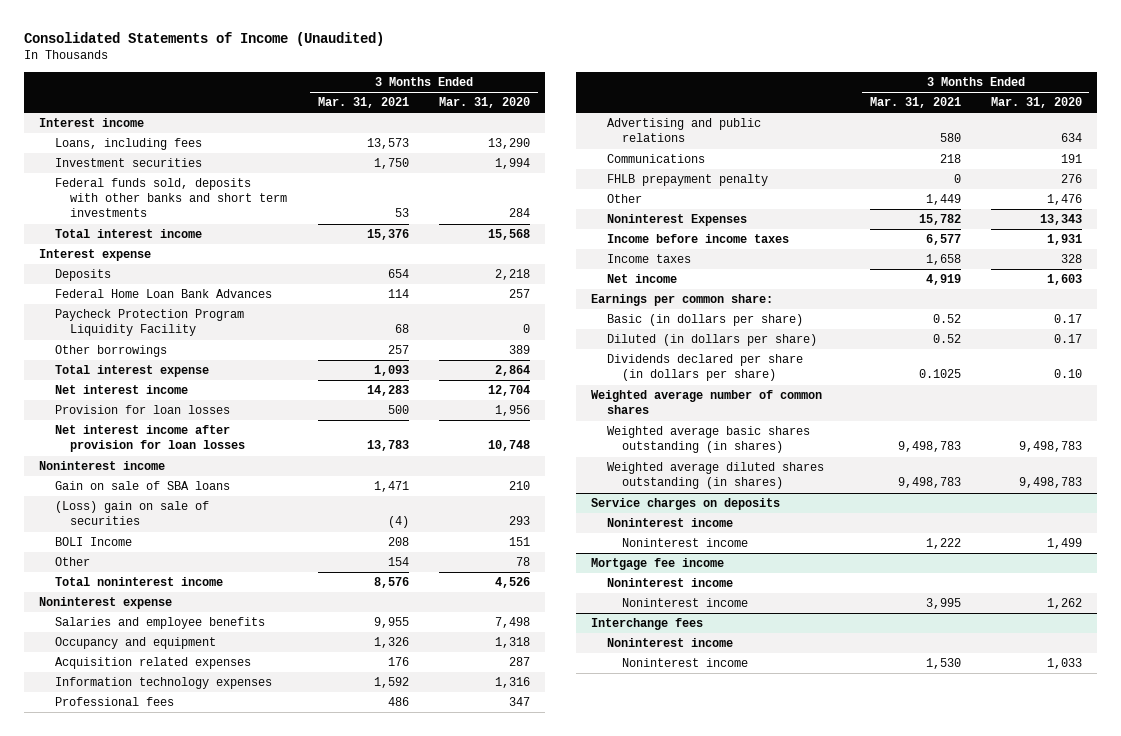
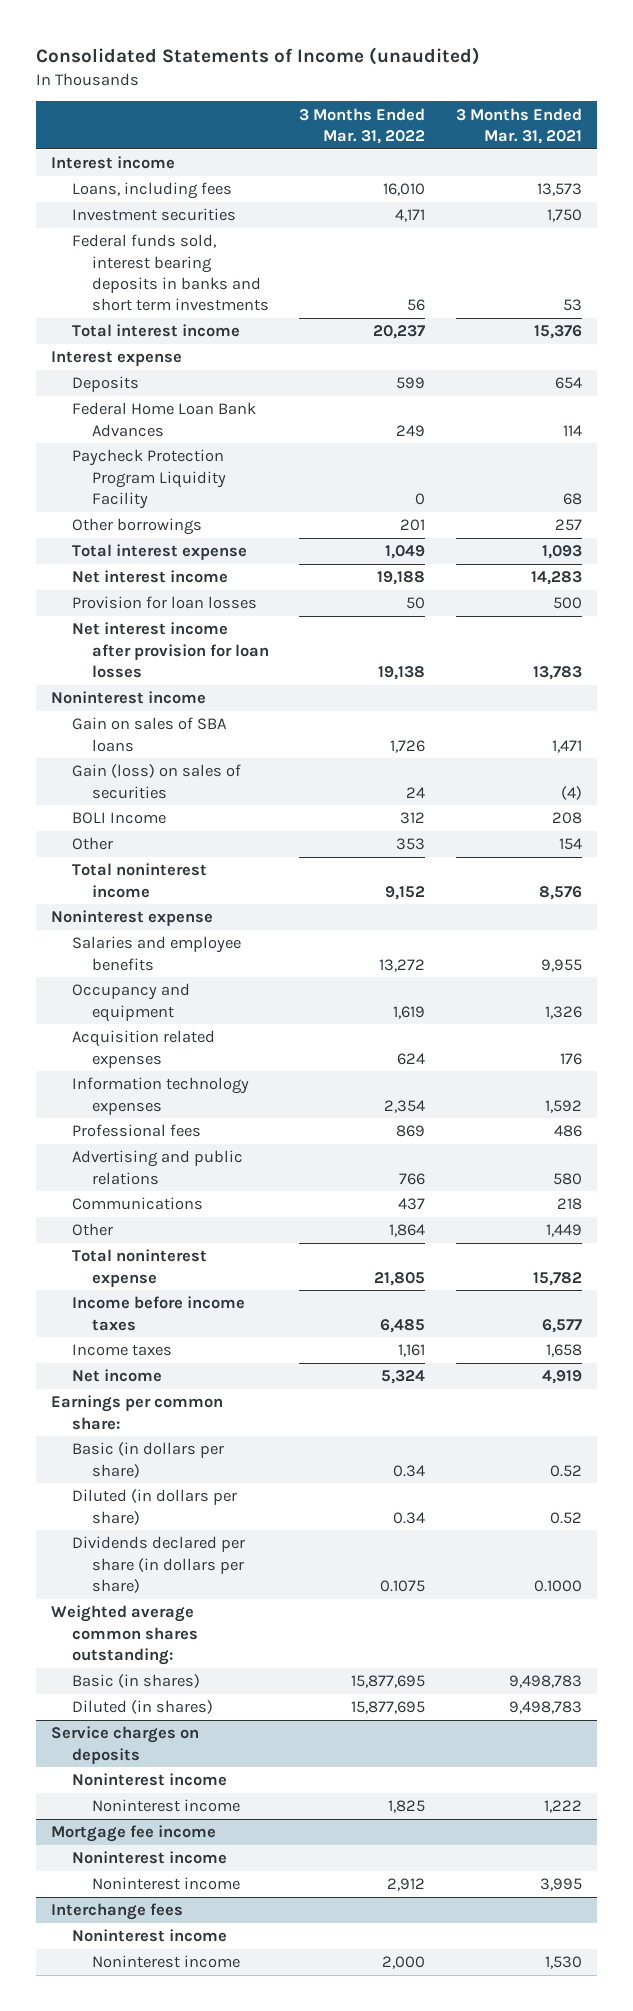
[24,32,385,47] Consolidated Statements of Income (Unaudited) -> [36,47,481,66] Consolidated Statements of Income (unaudited)
[439,97,531,109] Mar. 31, 2020 -> none
none -> [299,107,426,144] 3 Months Ended Mar. 31, 2022
[54,178,288,218] Federal funds sold, deposits with other banks and short term investments -> [71,234,269,312] Federal funds sold, interest bearing deposits in banks and short term investments
[54,481,230,491] Gain on sale of SBA loans -> [71,717,227,752] Gain on sales of SBA loans
[54,501,209,526] (Loss) gain on sale of securities -> [71,764,241,799] Gain (loss) on sales of securities
[606,174,768,187] FHLB prepayment penalty -> none
[606,214,747,227] Noninterest Expenses -> [71,1249,207,1287] Total noninterest expense
[918,369,961,379] 0.1025 -> [533,1579,582,1592] 0.1000
[591,390,823,415] Weighted average number of common shares -> [51,1605,198,1665] Weighted average common shares outstanding:
[606,426,810,454] Weighted average basic shares outstanding (in shares) -> [71,1674,200,1689] Basic (in shares)
[606,462,824,490] Weighted average diluted shares outstanding (in shares) -> [71,1700,213,1715] Diluted (in shares)

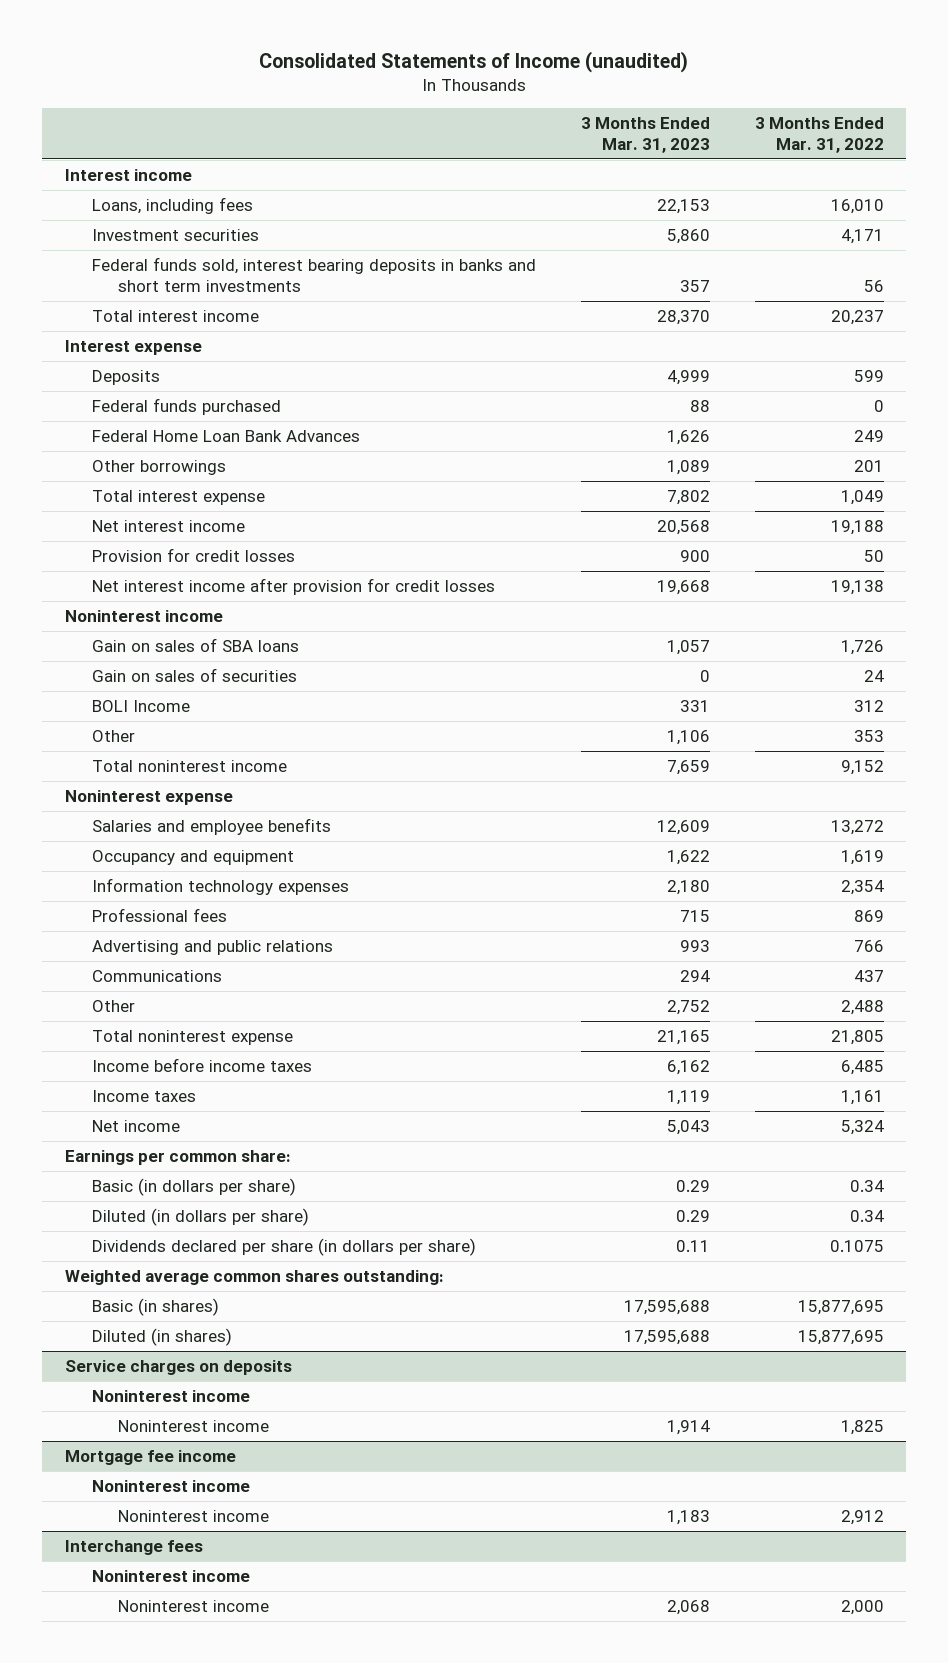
[455,107,582,144] 3 Months Ended Mar. 31, 2021 -> none
none -> [580,116,710,153] 3 Months Ended Mar. 31, 2023
none -> [91,397,281,415] Federal funds purchased
[71,449,226,509] Paycheck Protection Program Liquidity Facility -> none
[71,596,257,610] Provision for loan losses -> [91,547,295,562] Provision for credit losses
[71,622,269,678] Net interest income after provision for loan losses -> [91,577,495,595] Net interest income after provision for credit losses
[71,764,241,799] Gain (loss) on sales of securities -> [91,667,297,682] Gain on sales of securities
[71,1030,215,1068] Acquisition related expenses -> none
[389,1224,426,1238] 1,864 -> [840,999,884,1015] 2,488

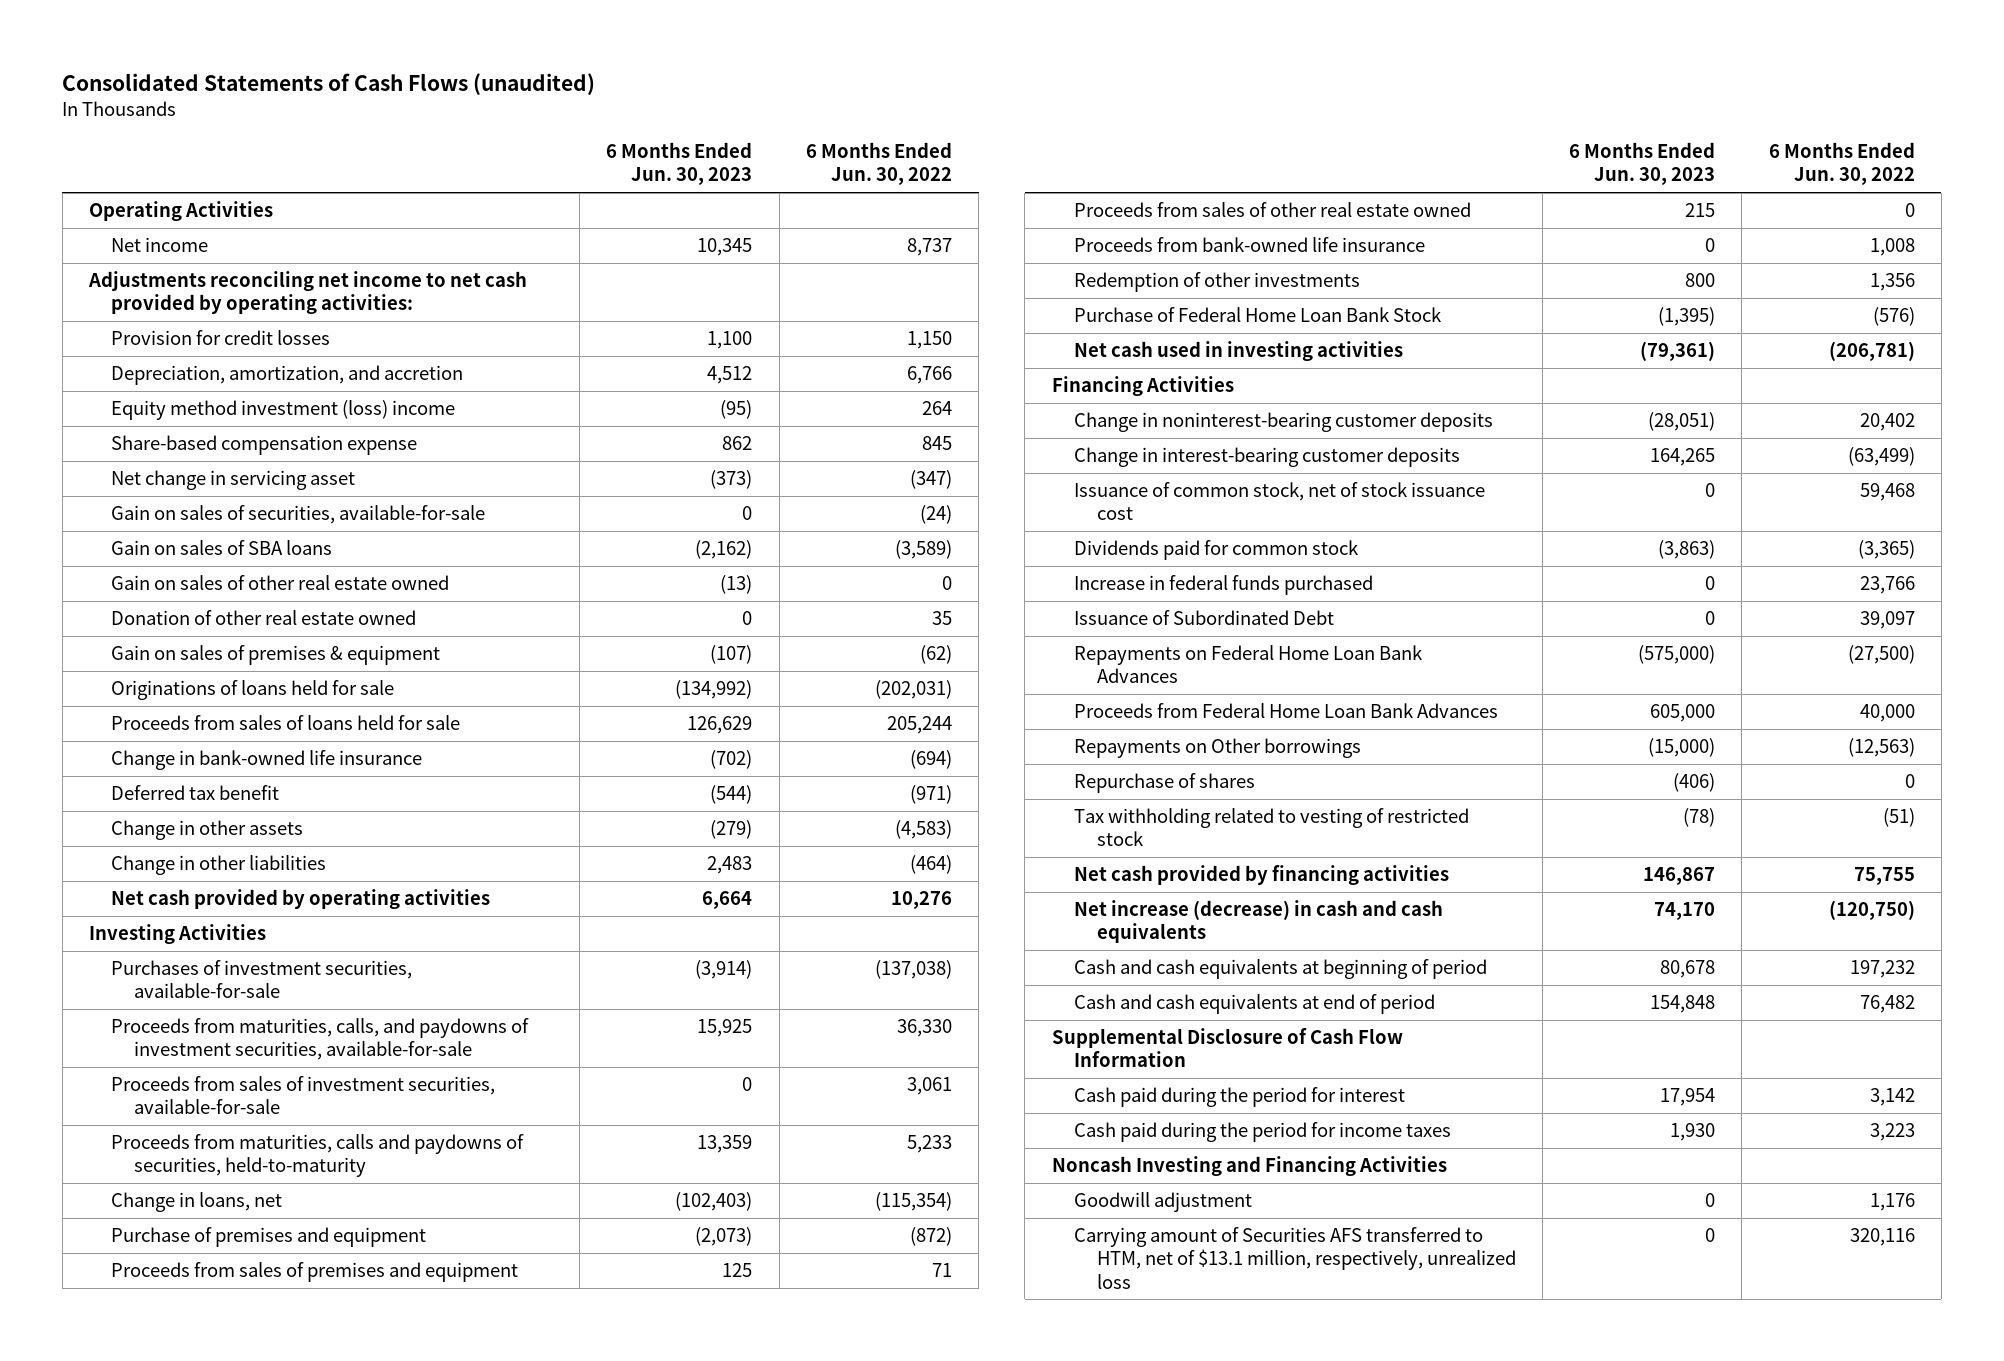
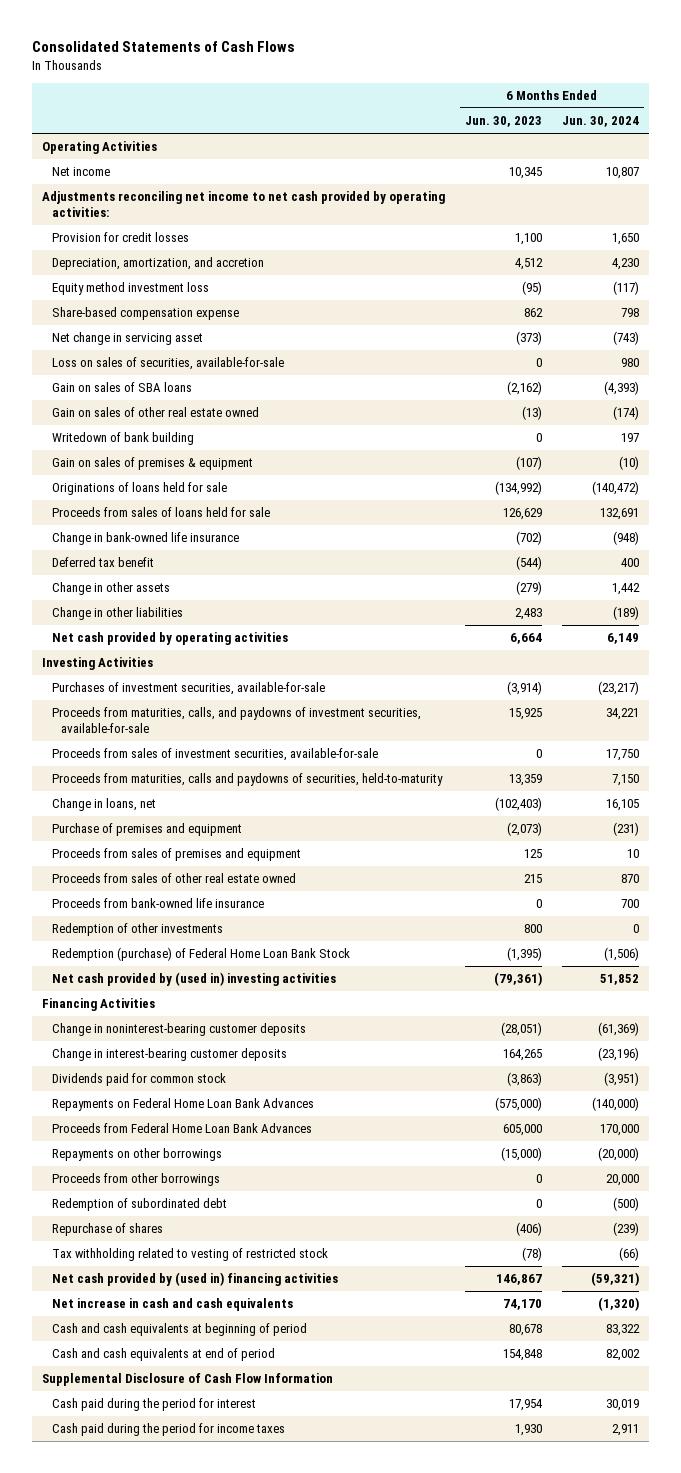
[62,72,596,95] Consolidated Statements of Cash Flows (unaudited) -> [32,41,296,53] Consolidated Statements of Cash Flows
[805,142,952,186] 6 Months Ended Jun. 30, 2022 -> none
none -> [562,116,640,128] Jun. 30, 2024
[111,400,456,421] Equity method investment (loss) income -> [51,282,209,296] Equity method investment loss
[111,505,486,525] Gain on sales of securities, available-for-sale -> [51,357,284,371] Loss on sales of securities, available-for-sale
[111,610,417,626] Donation of other real estate owned -> none
none -> [51,432,194,446] Writedown of bank building
[1074,307,1443,323] Purchase of Federal Home Loan Bank Stock -> [51,947,350,962] Redemption (purchase) of Federal Home Loan Bank Stock
[1074,341,1404,362] Net cash used in investing activities -> [51,972,336,987] Net cash provided by (used in) investing activities
[1074,482,1486,521] Issuance of common stock, net of stock issuance cost -> none
[1074,575,1374,596] Increase in federal funds purchased -> none
[1074,610,1335,626] Issuance of Subordinated Debt -> none
[1074,738,1362,759] Repayments on Other borrowings -> [51,1148,222,1162] Repayments on other borrowings
none -> [51,1173,220,1187] Proceeds from other borrowings
none -> [51,1198,227,1212] Redemption of subordinated debt
[1074,865,1450,886] Net cash provided by financing activities -> [51,1272,338,1287] Net cash provided by (used in) financing activities
[1074,900,1444,944] Net increase (decrease) in cash and cash equivalents -> [51,1298,293,1312] Net increase in cash and cash equivalents
[1051,1156,1447,1177] Noncash Investing and Financing Activities -> none
[1074,1192,1253,1213] Goodwill adjustment -> none
[1074,1227,1516,1289] Carrying amount of Securities AFS transferred to HTM, net of $13.1 million, respectively, unrealized loss -> none

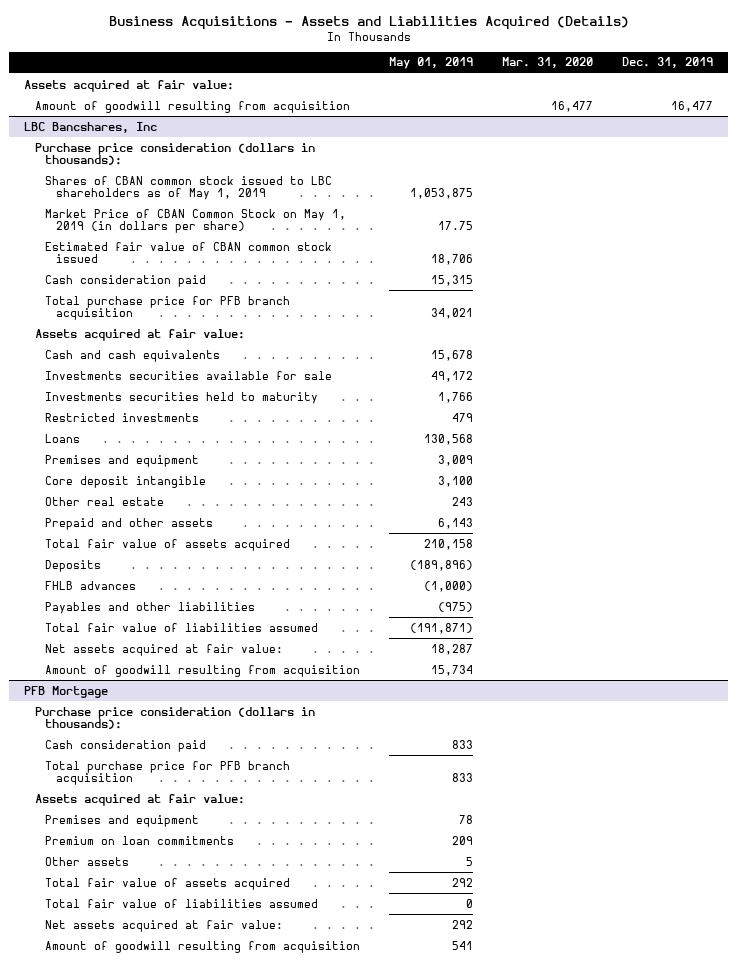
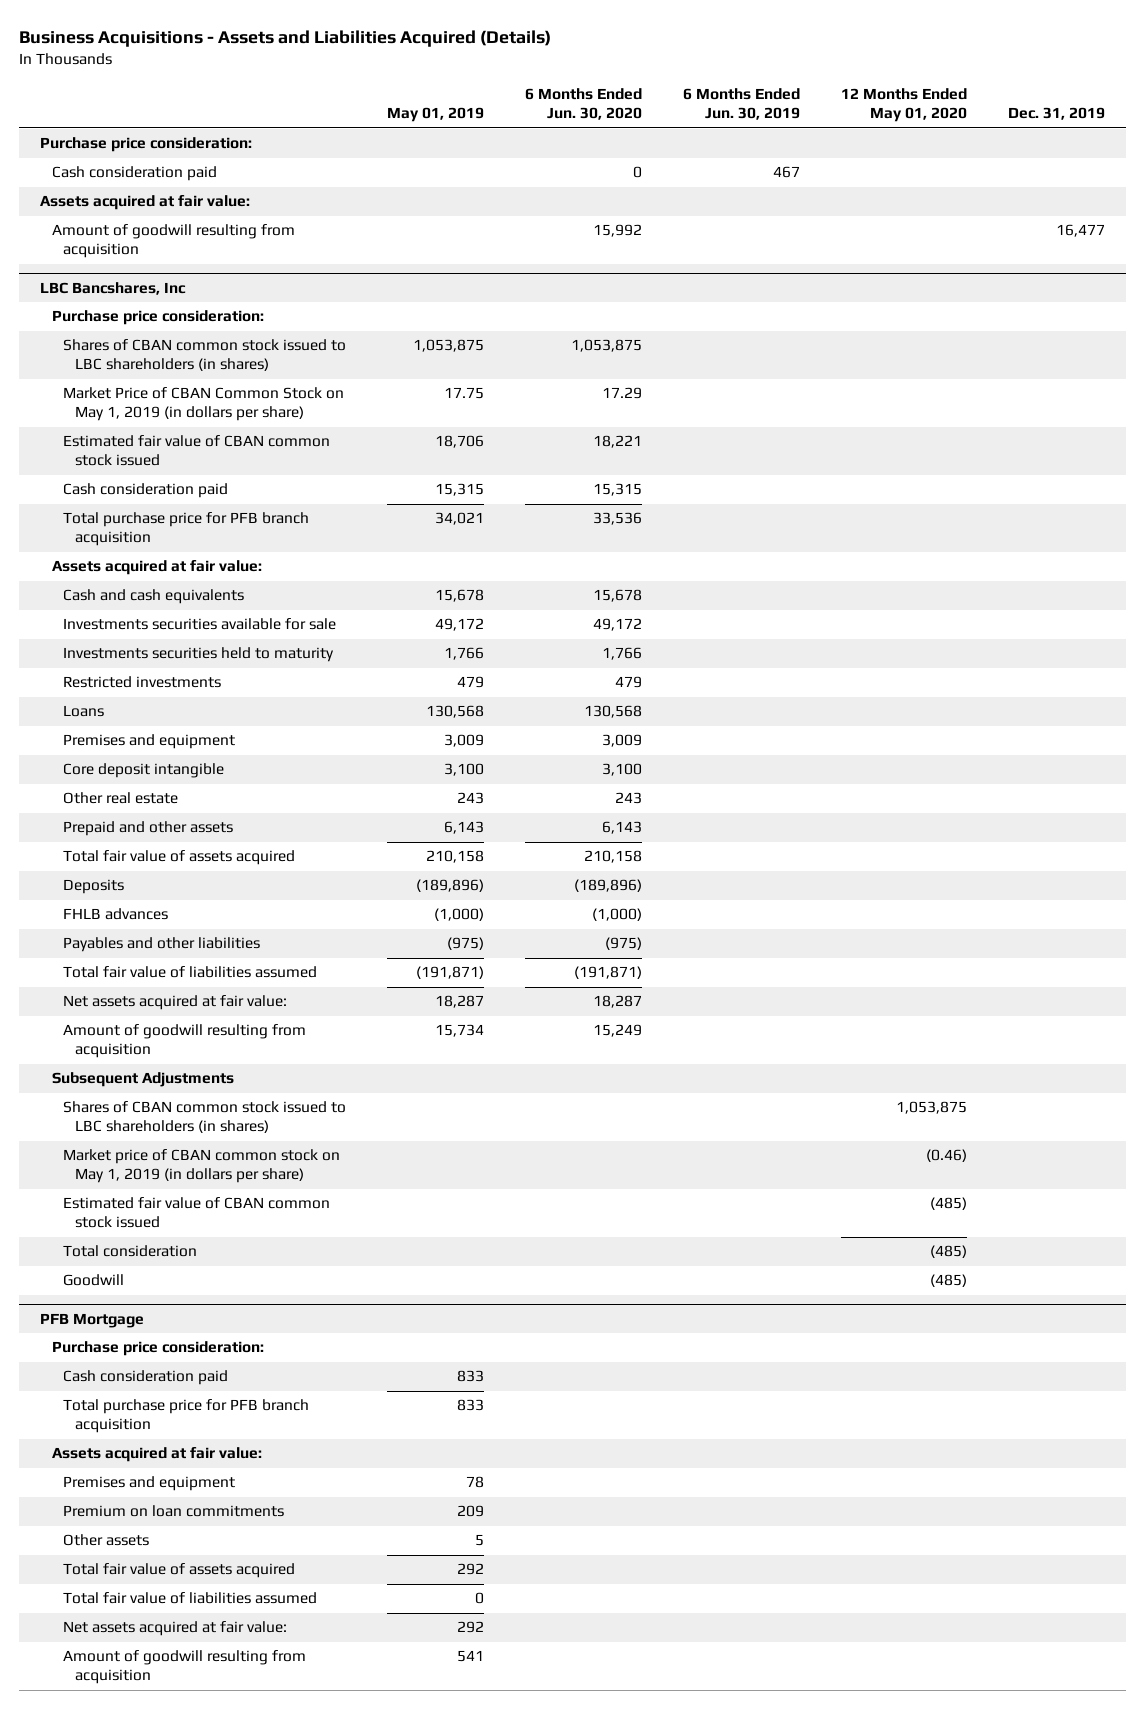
[502,57,594,69] Mar. 31, 2020 -> none
none -> [525,88,643,121] 6 Months Ended Jun. 30, 2020
none -> [683,88,801,121] 6 Months Ended Jun. 30, 2019
none -> [841,88,968,123] 12 Months Ended May 01, 2020
none -> [39,137,252,153] Purchase price consideration:
none -> [51,166,217,182] Cash consideration paid
[34,142,315,166] Purchase price consideration (dollars in thousands): -> [51,310,264,326] Purchase price consideration:
[45,175,333,201] Shares of CBAN common stock issued to LBC shareholders as of May 1, 2019 -> [63,339,347,372] Shares of CBAN common stock issued to LBC shareholders (in shares)
none -> [51,1072,234,1088] Subsequent Adjustments
none -> [63,1101,347,1134] Shares of CBAN common stock issued to LBC shareholders (in shares)
none -> [63,1149,341,1184] Market price of CBAN common stock on May 1, 2019 (in dollars per share)
none -> [63,1197,331,1229] Estimated fair value of CBAN common stock issued
none -> [63,1245,198,1258] Total consideration
none -> [63,1274,125,1287] Goodwill
[34,706,315,730] Purchase price consideration (dollars in thousands): -> [51,1341,264,1357] Purchase price consideration:

